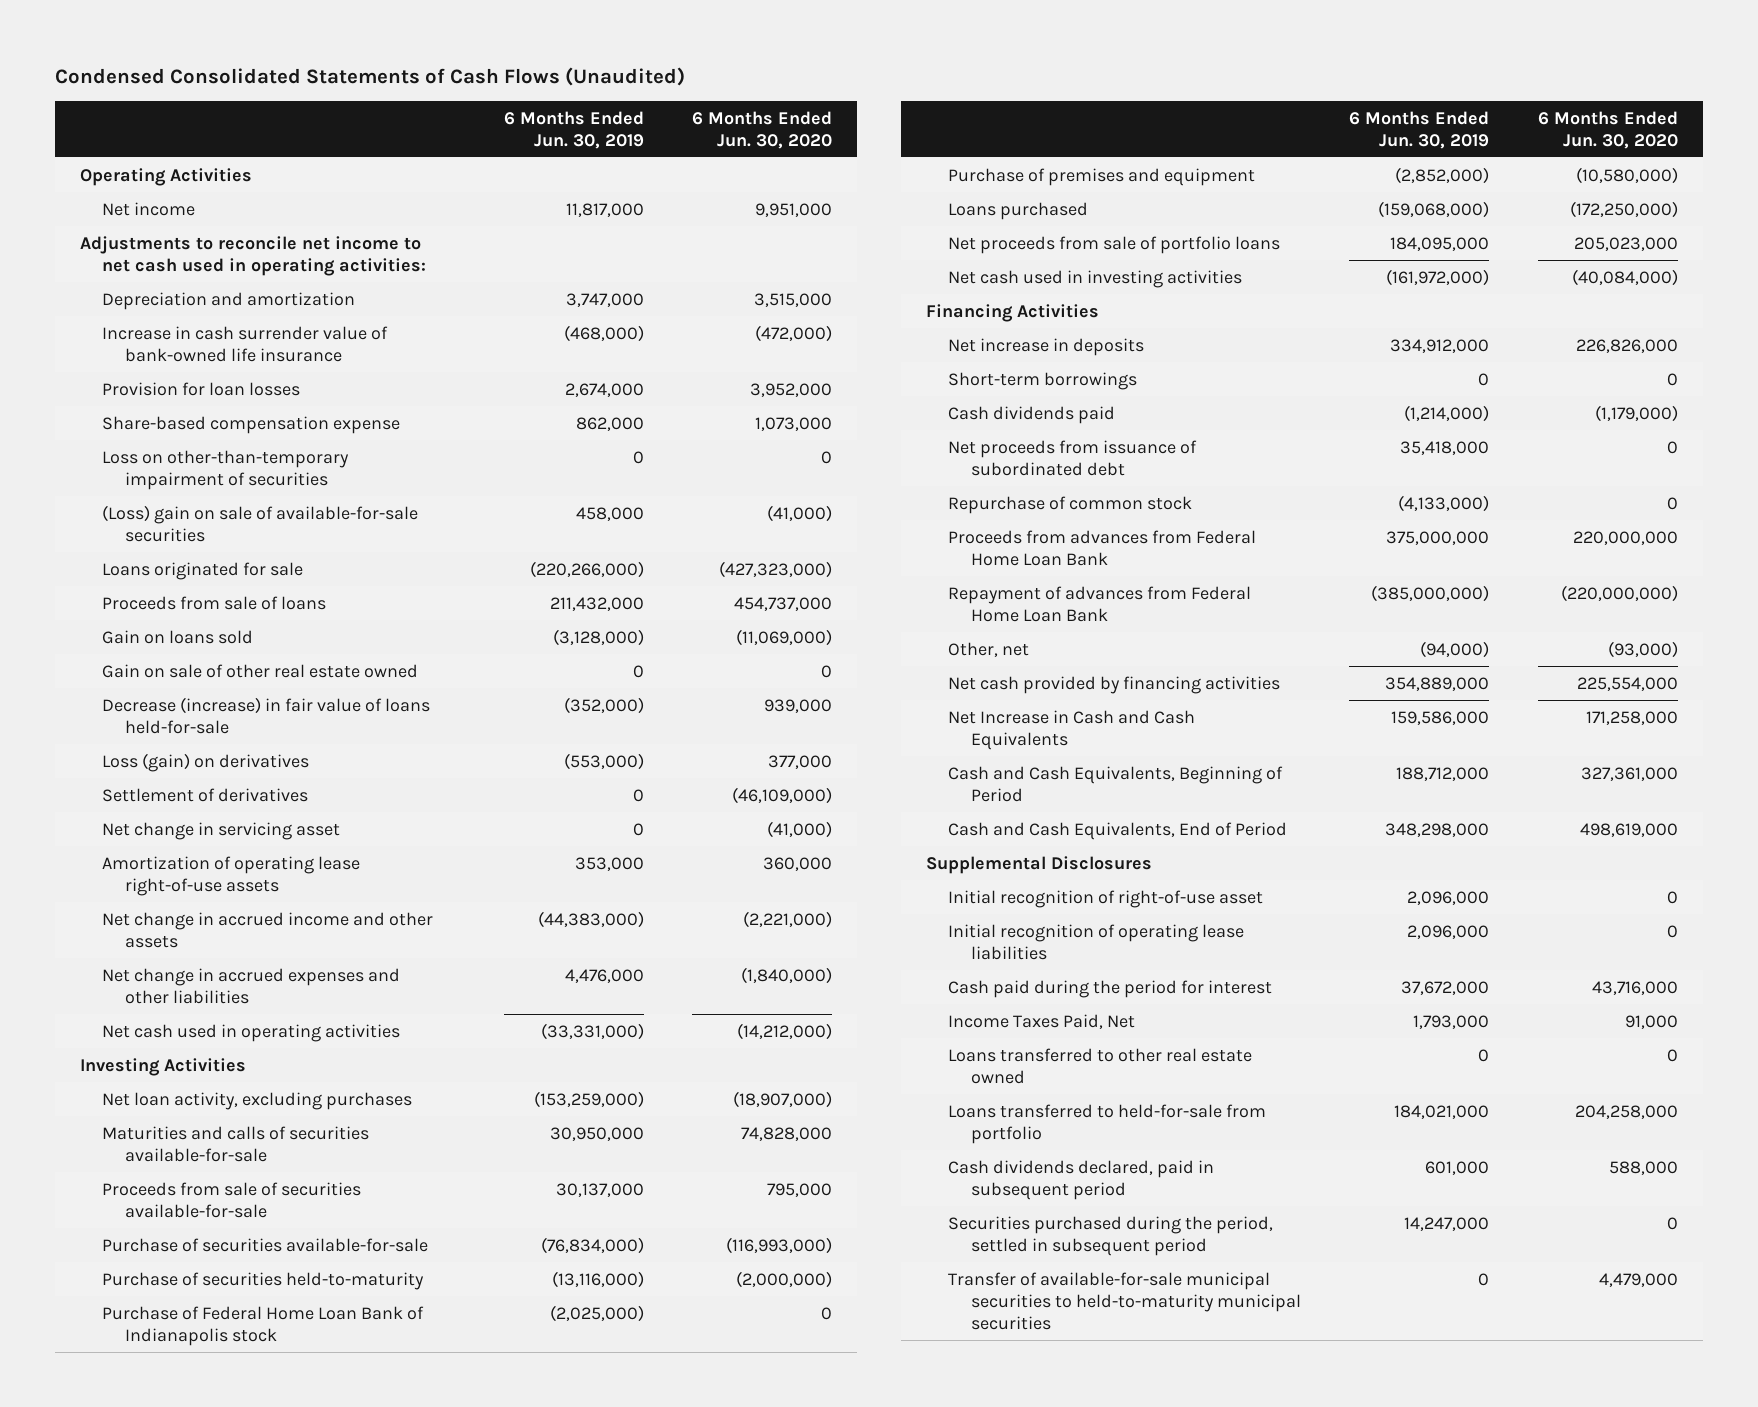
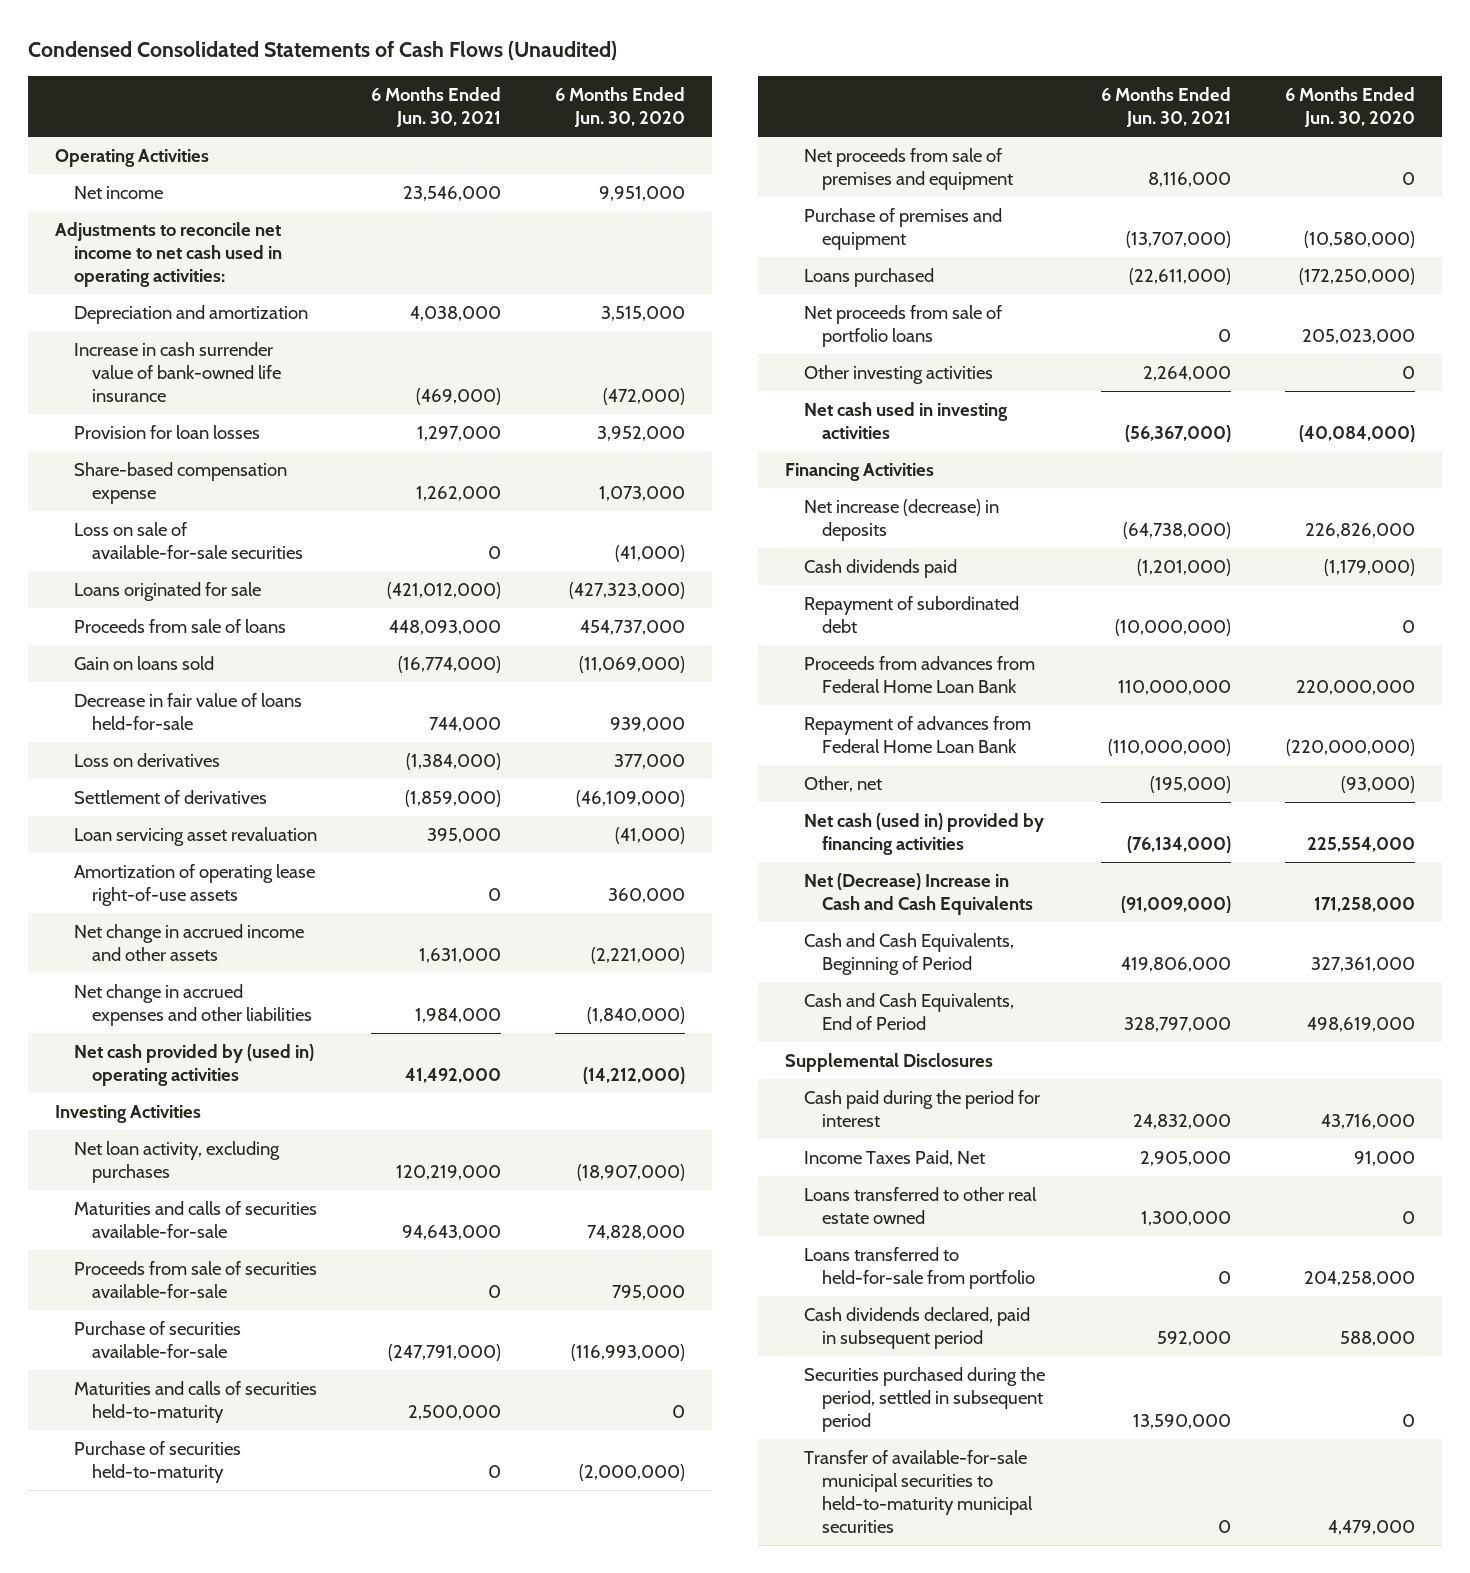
[503,110,644,149] 6 Months Ended Jun. 30, 2019 -> none
none -> [370,86,501,127] 6 Months Ended Jun. 30, 2021
[102,449,350,490] Loss on other-than-temporary impairment of securities -> none
[102,504,419,542] (Loss) gain on sale of available-for-sale securities -> [73,522,304,560] Loss on sale of available-for-sale securities
[102,663,419,678] Gain on sale of other real estate owned -> none
[102,696,431,734] Decrease (increase) in fair value of loans held-for-sale -> [73,693,302,731] Decrease in fair value of loans held-for-sale
[102,752,310,772] Loss (gain) on derivatives -> [73,753,220,768] Loss on derivatives
[102,821,341,840] Net change in servicing asset -> [73,827,317,847] Loan servicing asset revaluation
[102,1023,401,1042] Net cash used in operating activities -> [73,1044,314,1087] Net cash provided by (used in) operating activities
none -> [73,1381,317,1424] Maturities and calls of securities held-to-maturity
[102,1305,425,1346] Purchase of Federal Home Loan Bank of Indianapolis stock -> none
none -> [803,148,1014,191] Net proceeds from sale of premises and equipment
none -> [803,365,993,385] Other investing activities
[948,371,1138,390] Short-term borrowings -> none
[948,337,1145,356] Net increase in deposits -> [803,499,999,542] Net increase (decrease) in deposits
[948,439,1198,476] Net proceeds from issuance of subordinated debt -> none
[948,495,1193,514] Repurchase of common stock -> none
none -> [803,596,1019,634] Repayment of subordinated debt
[948,675,1281,694] Net cash provided by financing activities -> [803,813,1044,856] Net cash (used in) provided by financing activities
[948,709,1196,750] Net Increase in Cash and Cash Equivalents -> [803,873,1034,916] Net (Decrease) Increase in Cash and Cash Equivalents
[948,889,1264,908] Initial recognition of right-of-use asset -> none
[948,923,1245,960] Initial recognition of operating lease liabilities -> none

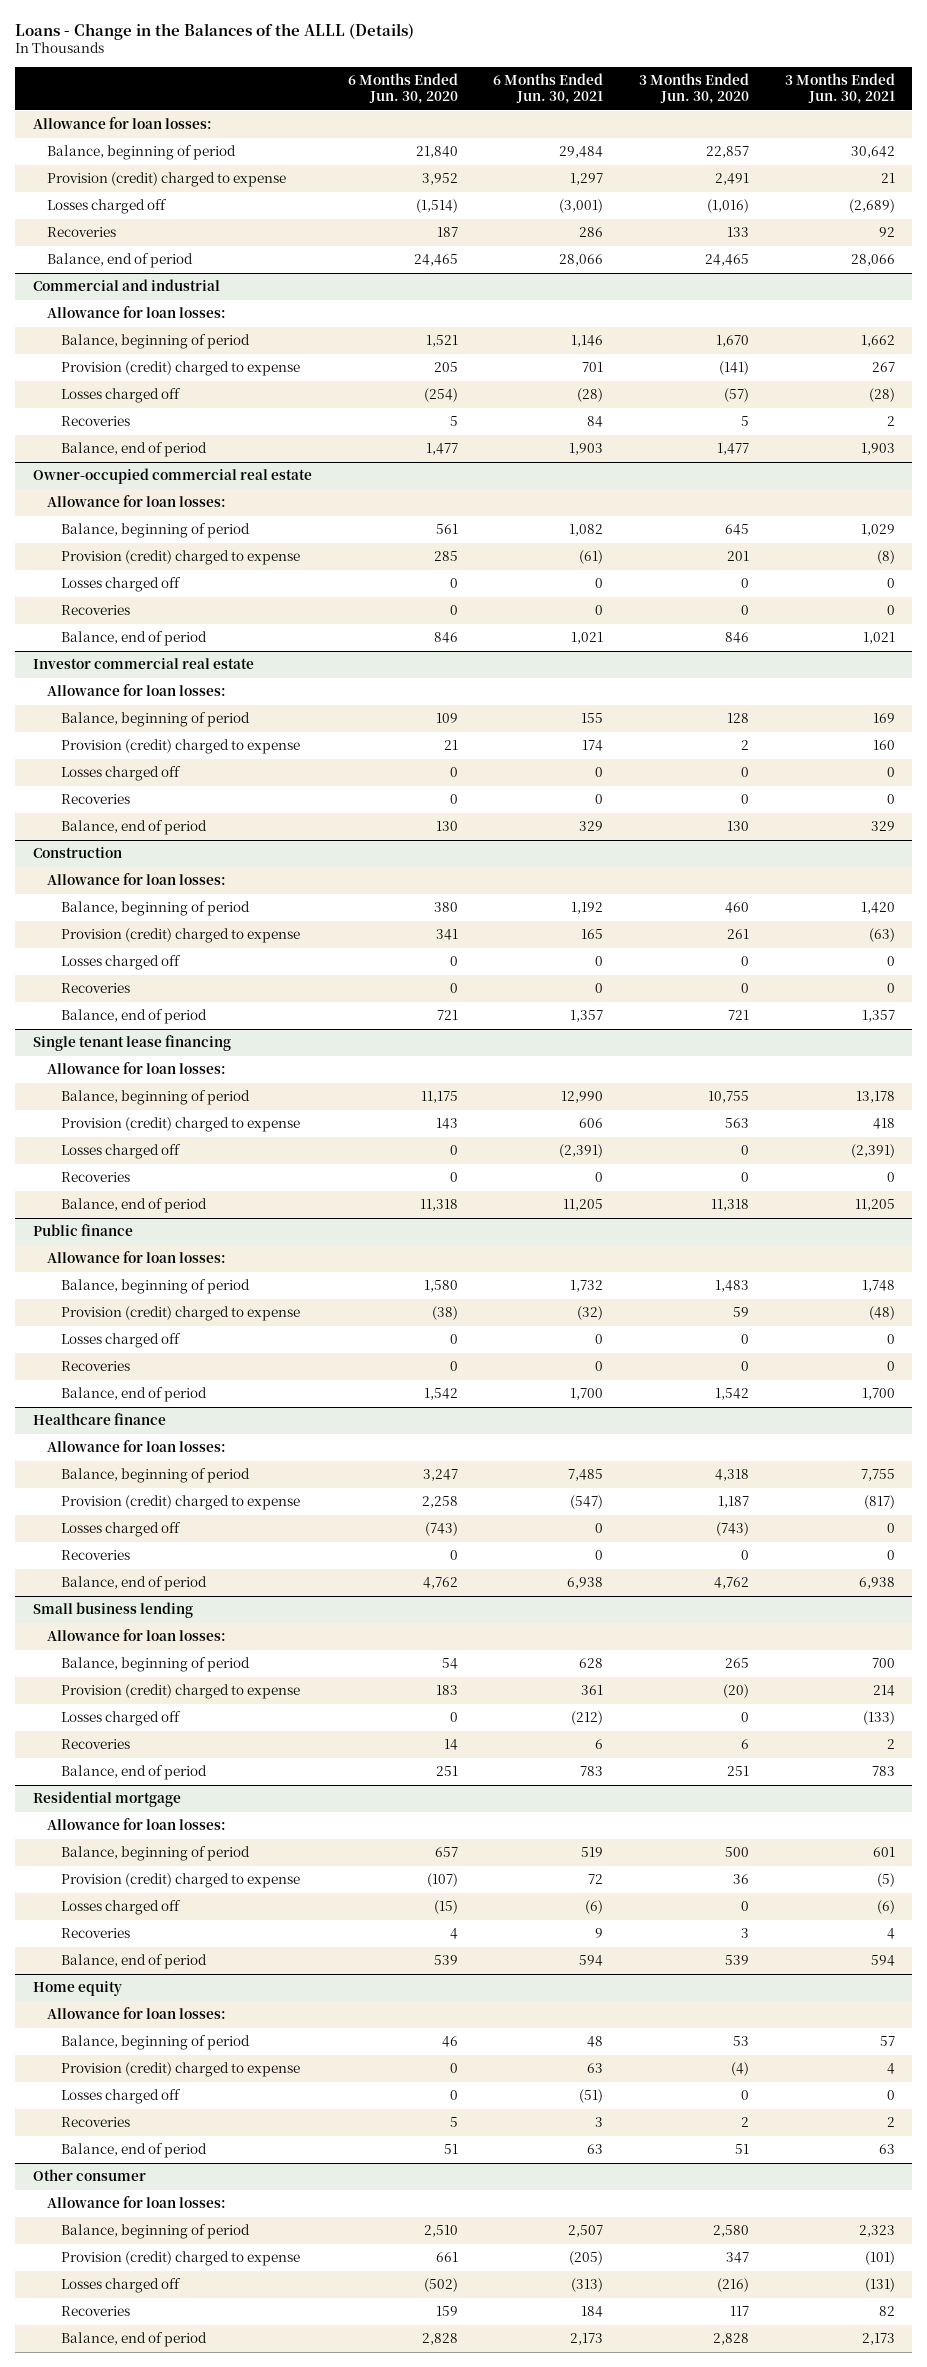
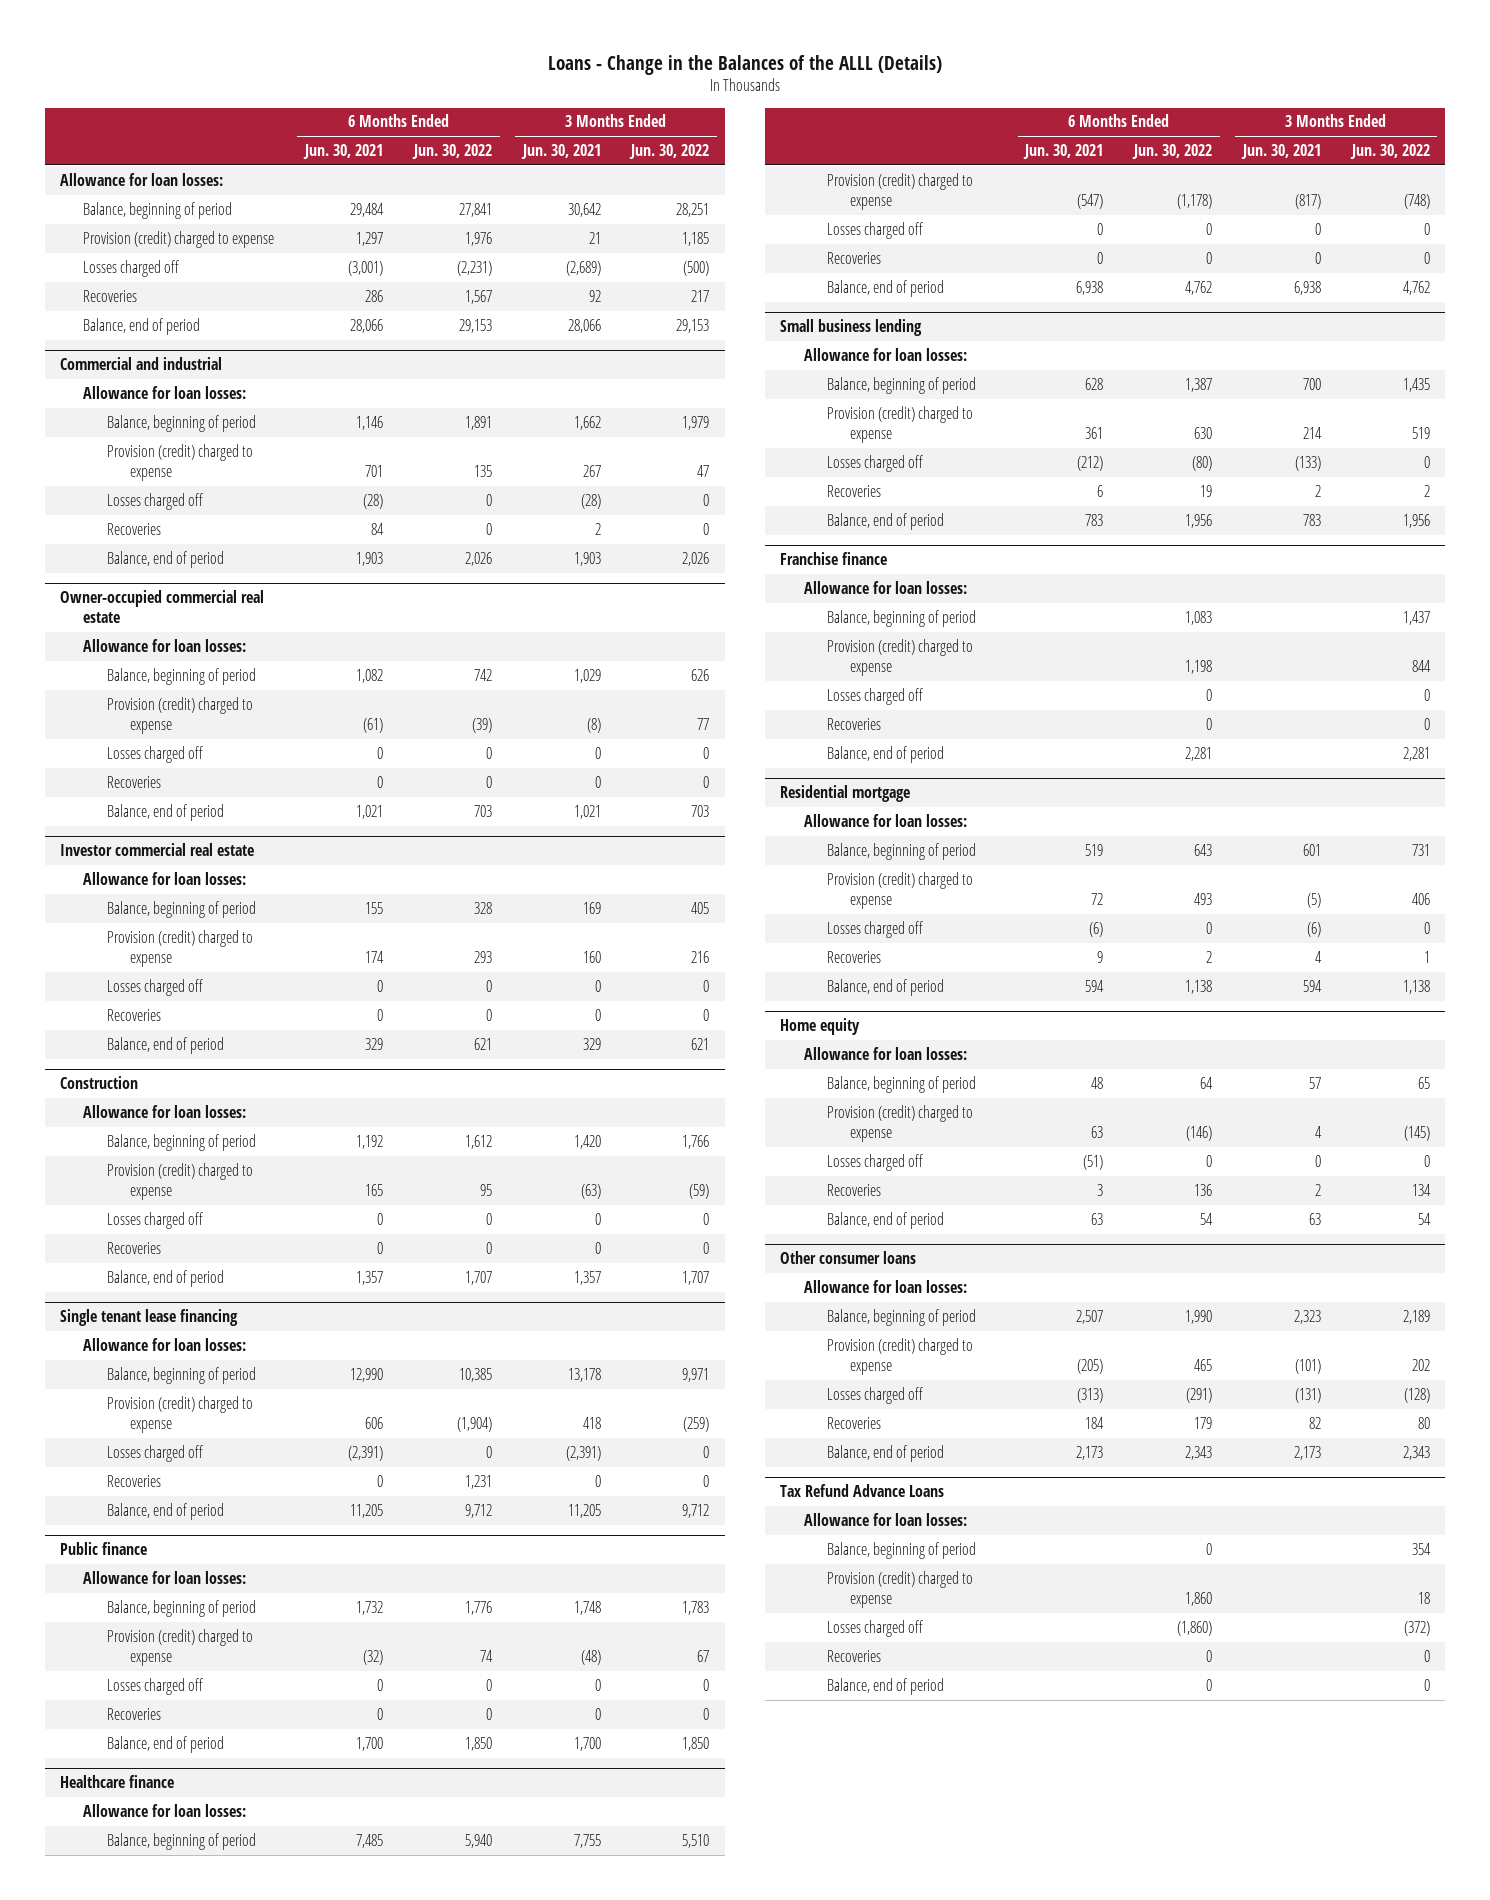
[347,72,458,105] 6 Months Ended Jun. 30, 2020 -> none
[638,72,749,105] 3 Months Ended Jun. 30, 2020 -> none
none -> [411,143,492,159] Jun. 30, 2022
none -> [629,143,710,159] Jun. 30, 2022
none -> [780,552,888,566] Franchise finance
none -> [803,580,967,594] Allowance for loan losses:
none -> [826,609,976,627] Balance, beginning of period
none -> [826,638,973,677] Provision (credit) charged to expense
none -> [826,687,923,705] Losses charged off
none -> [826,717,881,730] Recoveries
none -> [826,745,944,763] Balance, end of period
[32,2169,146,2182] Other consumer -> [780,1251,917,1265] Other consumer loans
none -> [780,1484,945,1498] Tax Refund Advance Loans
none -> [803,1512,967,1526] Allowance for loan losses:
none -> [826,1541,976,1559] Balance, beginning of period
none -> [826,1570,973,1609] Provision (credit) charged to expense
none -> [826,1619,923,1637] Losses charged off
none -> [826,1649,881,1662] Recoveries
none -> [826,1677,944,1695] Balance, end of period

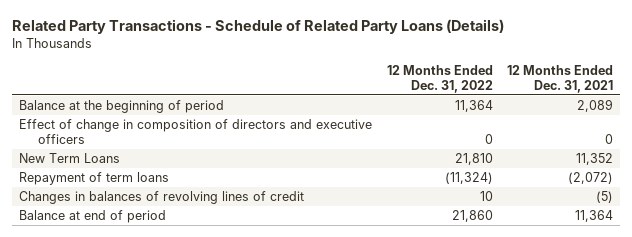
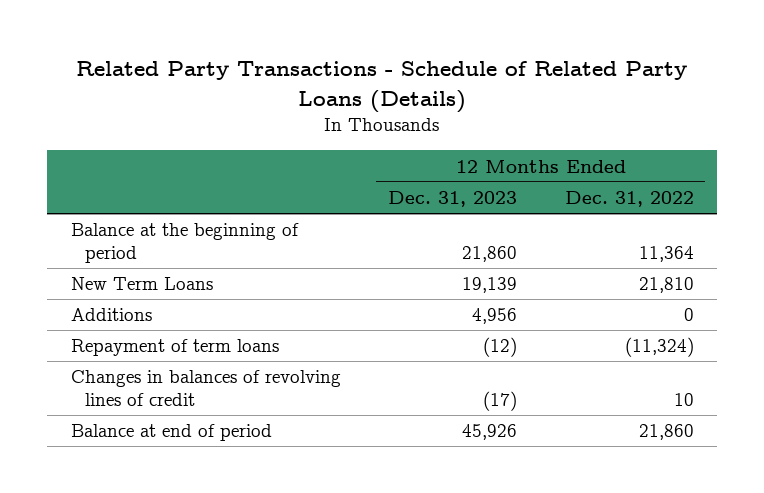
[506,65,613,93] 12 Months Ended Dec. 31, 2021 -> none
none -> [388,190,518,207] Dec. 31, 2023
[19,119,373,144] Effect of change in composition of directors and executive officers -> none
none -> [70,308,152,322] Additions

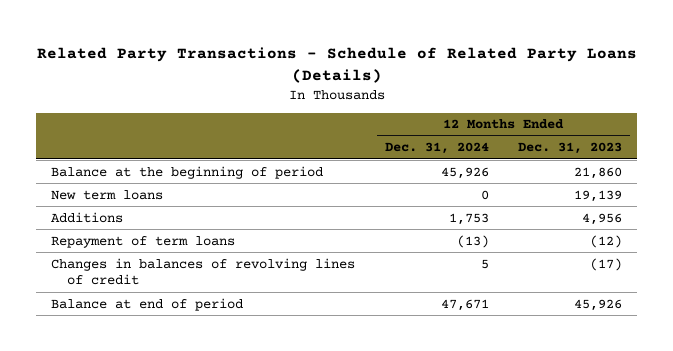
[564,190,694,207] Dec. 31, 2022 -> none
none -> [384,142,489,155] Dec. 31, 2024
[70,277,213,291] New Term Loans -> [50,189,163,200] New term loans

